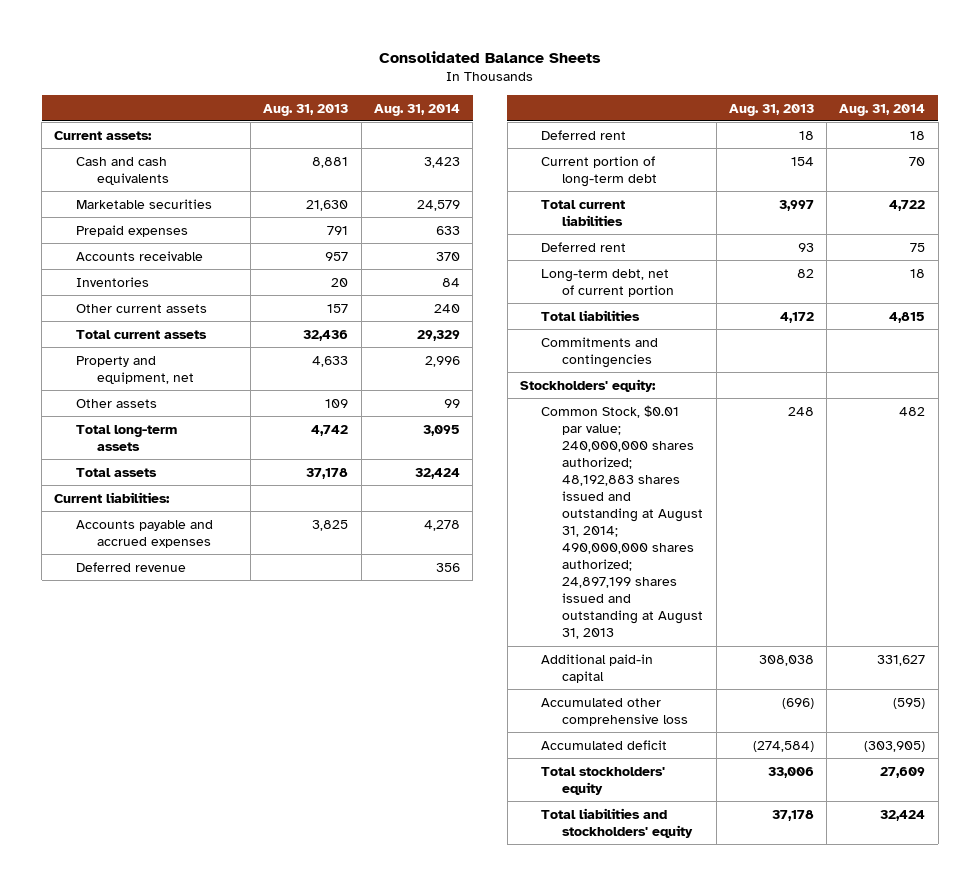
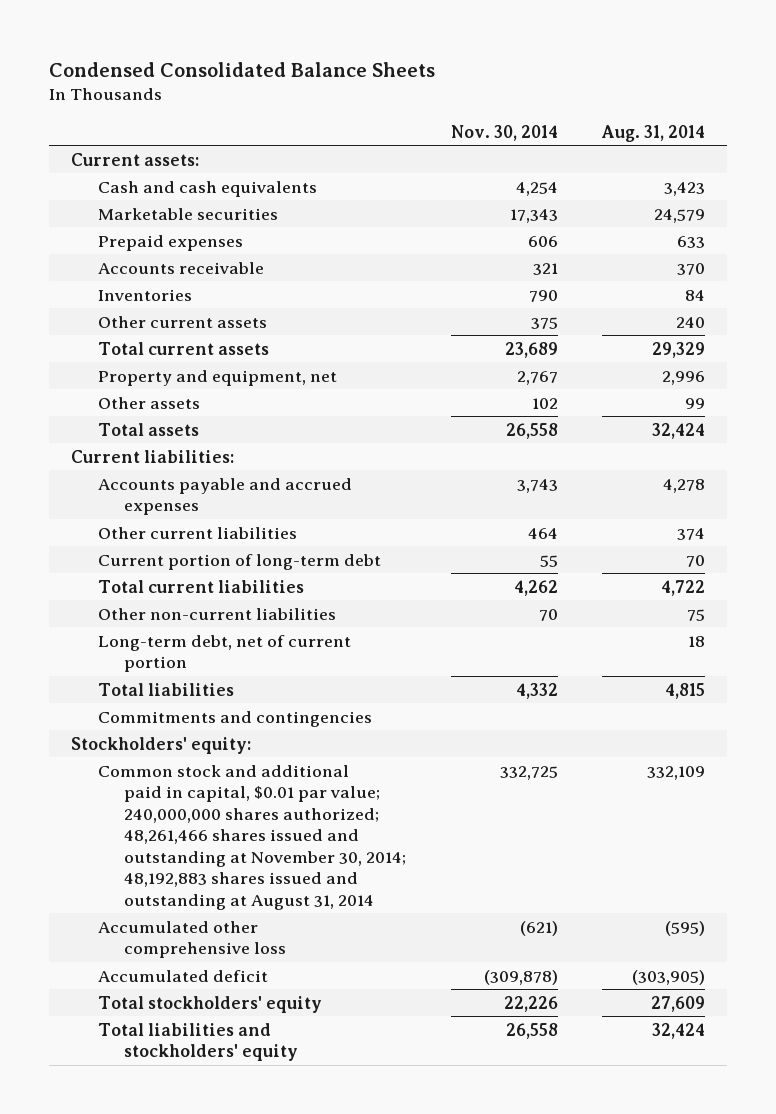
[378,50,601,63] Consolidated Balance Sheets -> [49,61,436,77] Condensed Consolidated Balance Sheets
[263,103,349,116] Aug. 31, 2013 -> none
none -> [450,124,558,141] Nov. 30, 2014
[75,424,177,451] Total long-term assets -> none
[75,561,186,572] Deferred revenue -> none
[541,129,627,140] Deferred rent -> none
none -> [97,526,297,539] Other current liabilities
[541,241,627,252] Deferred rent -> none
none -> [97,607,336,620] Other non-current liabilities
[541,653,654,683] Additional paid-in capital -> none
[541,404,704,640] Common Stock, $0.01 par value; 240,000,000 shares authorized; 48,192,883 shares issued and outstanding at August 31, 2014; 490,000,000 shares authorized; 24,897,199 shares issued and outstanding at August 31, 2013 -> [97,764,407,910] Common stock and additional paid in capital, $0.01 par value; 240,000,000 shares authorized; 48,261,466 shares issued and outstanding at November 30, 2014; 48,192,883 shares issued and outstanding at August 31, 2014
[899,406,926,416] 482 -> [646,765,705,780] 332,109

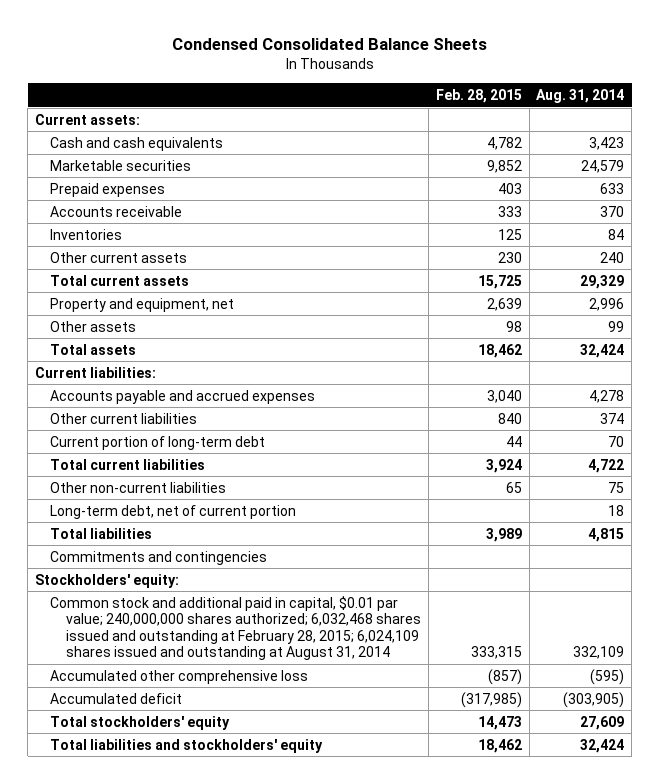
[450,124,558,141] Nov. 30, 2014 -> none
none -> [435,88,522,103] Feb. 28, 2015
[97,764,407,910] Common stock and additional paid in capital, $0.01 par value; 240,000,000 shares authorized; 48,261,466 shares issued and outstanding at November 30, 2014; 48,192,883 shares issued and outstanding at August 31, 2014 -> [50,595,421,660] Common stock and additional paid in capital, $0.01 par value; 240,000,000 shares authorized; 6,032,468 shares issued and outstanding at February 28, 2015; 6,024,109 shares issued and outstanding at August 31, 2014

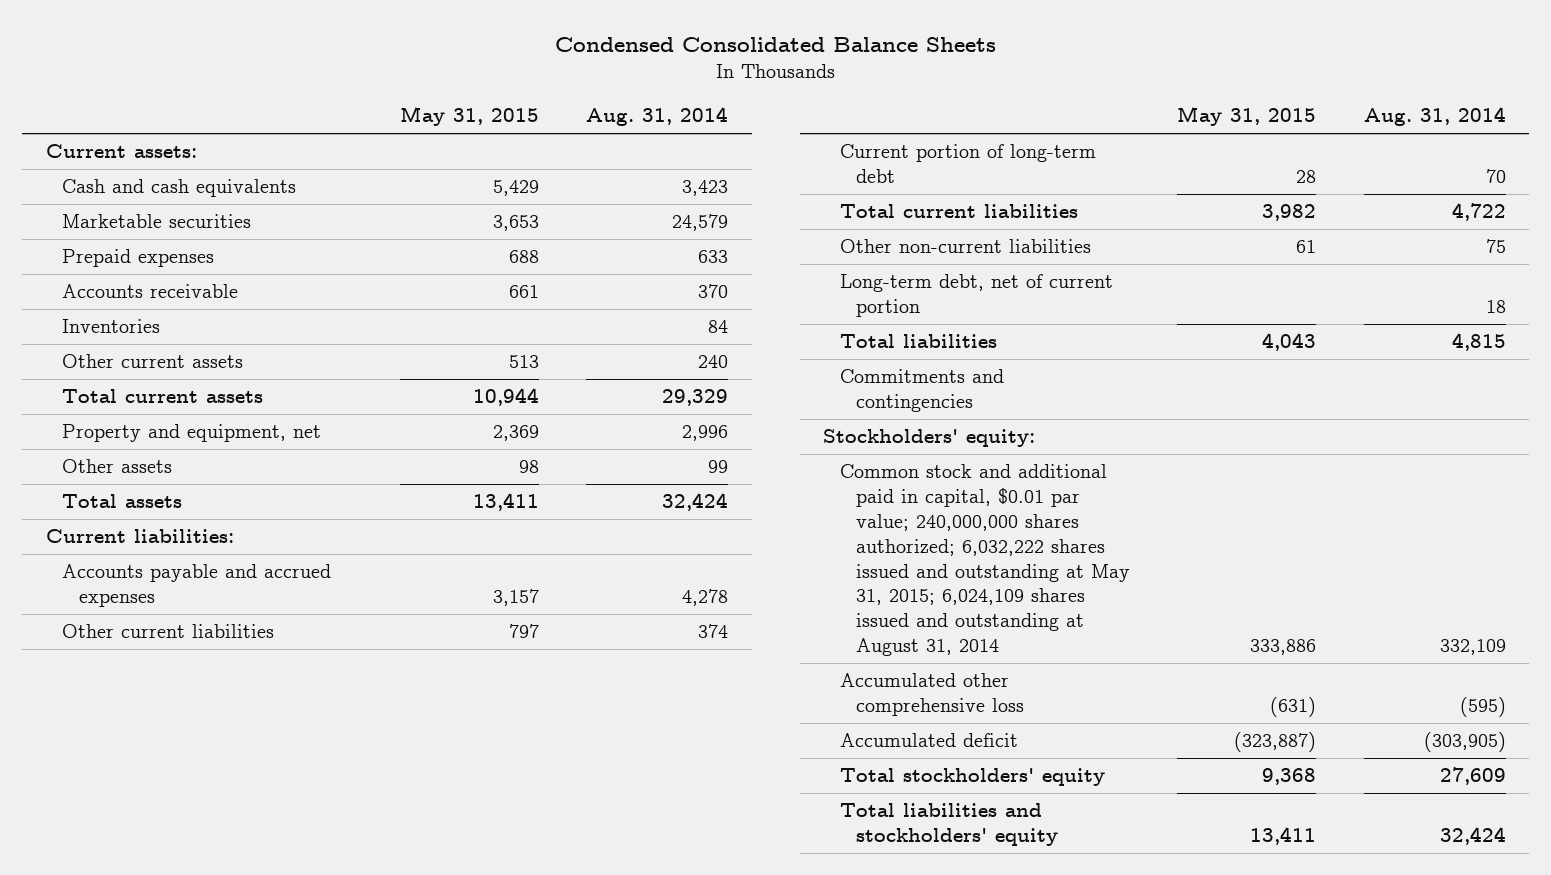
[435,88,522,103] Feb. 28, 2015 -> none
none -> [399,106,539,127] May 31, 2015
[50,595,421,660] Common stock and additional paid in capital, $0.01 par value; 240,000,000 shares authorized; 6,032,468 shares issued and outstanding at February 28, 2015; 6,024,109 shares issued and outstanding at August 31, 2014 -> [839,464,1131,657] Common stock and additional paid in capital, $0.01 par value; 240,000,000 shares authorized; 6,032,222 shares issued and outstanding at May 31, 2015; 6,024,109 shares issued and outstanding at August 31, 2014

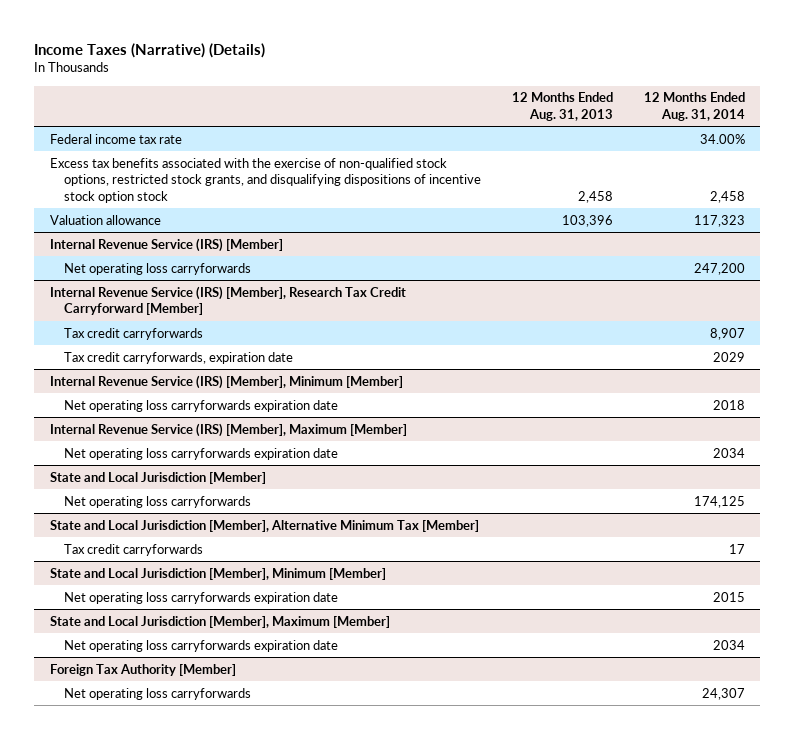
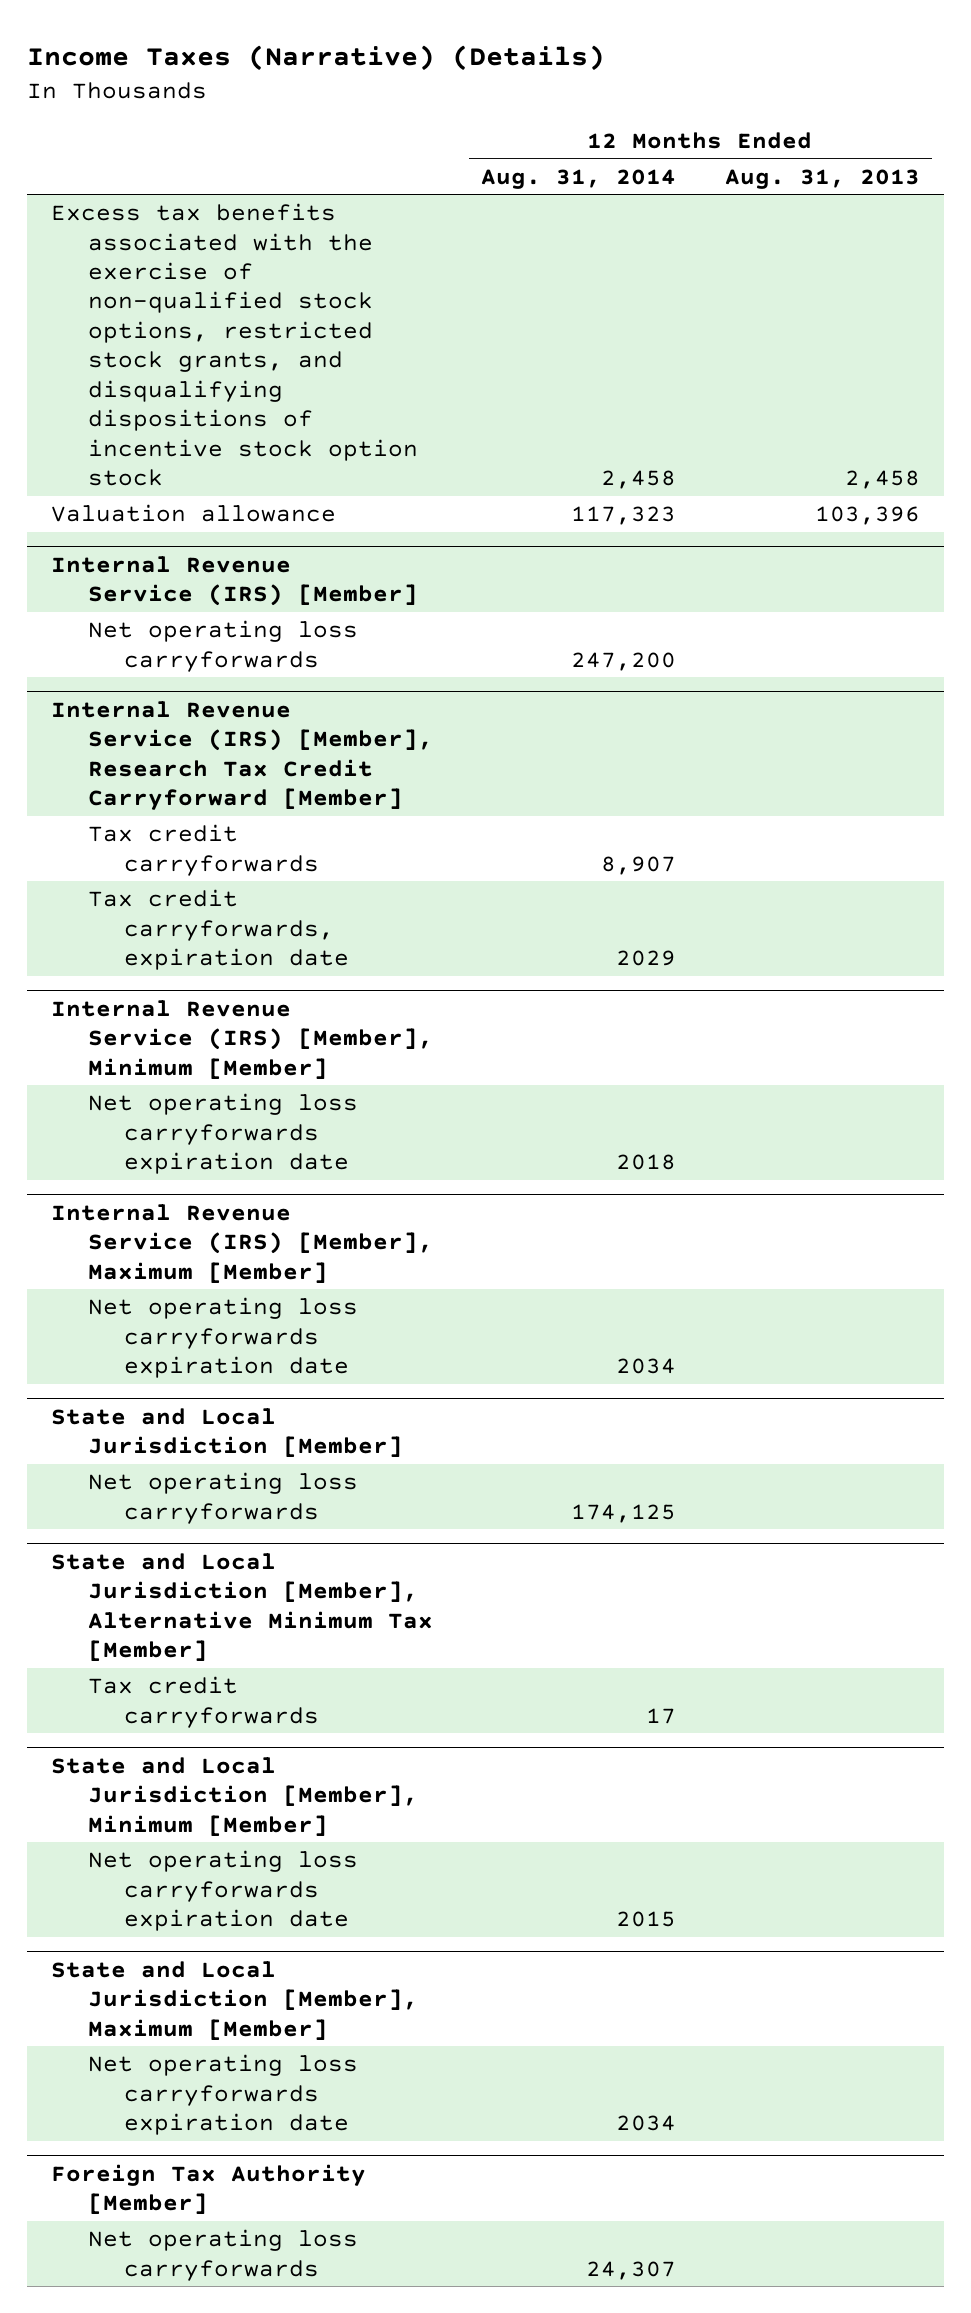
[49,133,182,144] Federal income tax rate -> none

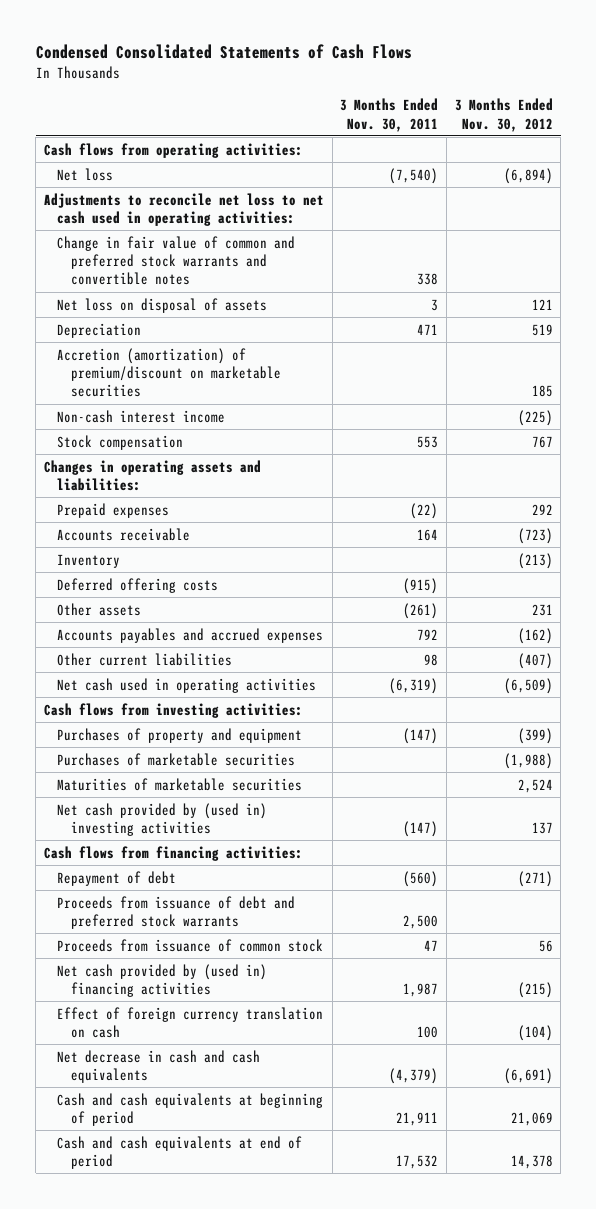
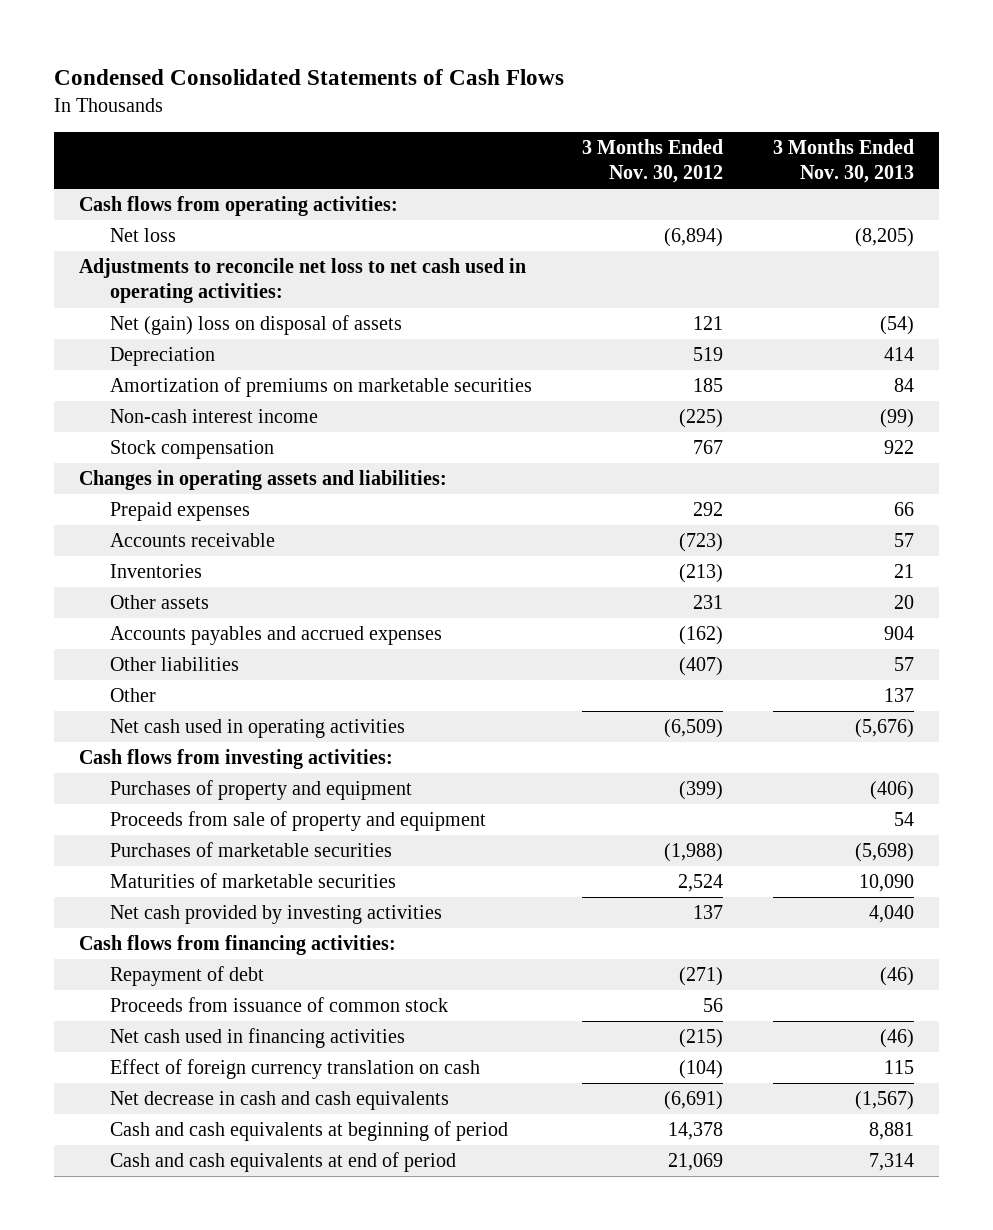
[340,98,439,132] 3 Months Ended Nov. 30, 2011 -> none
none -> [773,138,915,184] 3 Months Ended Nov. 30, 2013
[57,235,296,286] Change in fair value of common and preferred stock warrants and convertible notes -> none
[57,297,268,313] Net loss on disposal of assets -> [110,315,403,336] Net (gain) loss on disposal of assets
[57,347,282,398] Accretion (amortization) of premium/discount on marketable securities -> [110,377,533,398] Amortization of premiums on marketable securities
[57,577,219,593] Deferred offering costs -> none
[57,553,121,568] Inventory -> [110,564,203,579] Inventories
[57,652,233,666] Other current liabilities -> [110,657,240,672] Other liabilities
none -> [110,688,157,703] Other
none -> [110,811,487,832] Proceeds from sale of property and equipment
[57,802,268,836] Net cash provided by (used in) investing activities -> [110,905,443,925] Net cash provided by investing activities
[57,895,296,929] Proceeds from issuance of debt and preferred stock warrants -> none
[57,963,268,997] Net cash provided by (used in) financing activities -> [110,1028,406,1049] Net cash used in financing activities
[510,1111,553,1126] 21,069 -> [668,1122,724,1141] 14,378
[510,1154,553,1169] 14,378 -> [668,1153,724,1172] 21,069

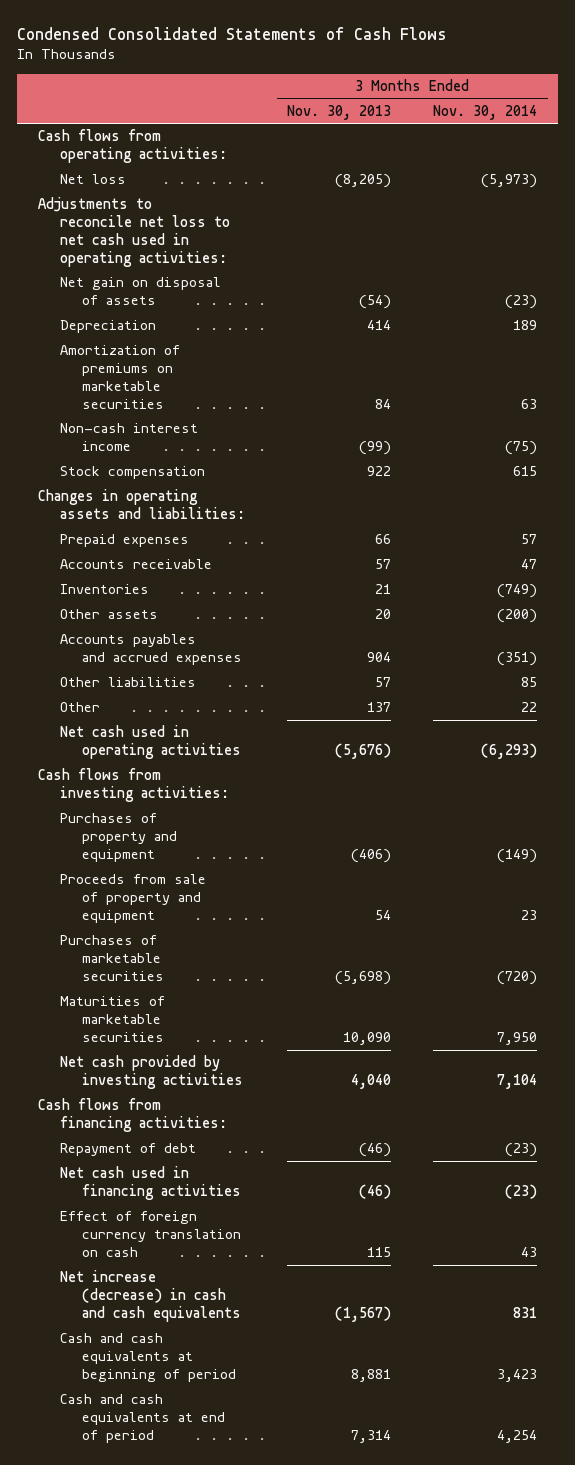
[582,138,724,184] 3 Months Ended Nov. 30, 2012 -> none
none -> [433,104,538,120] Nov. 30, 2014
[110,315,403,336] Net (gain) loss on disposal of assets -> [60,277,222,306] Net gain on disposal of assets
[110,997,449,1013] Proceeds from issuance of common stock -> none
[110,1091,450,1111] Net decrease in cash and cash equivalents -> [60,1270,242,1323] Net increase (decrease) in cash and cash equivalents

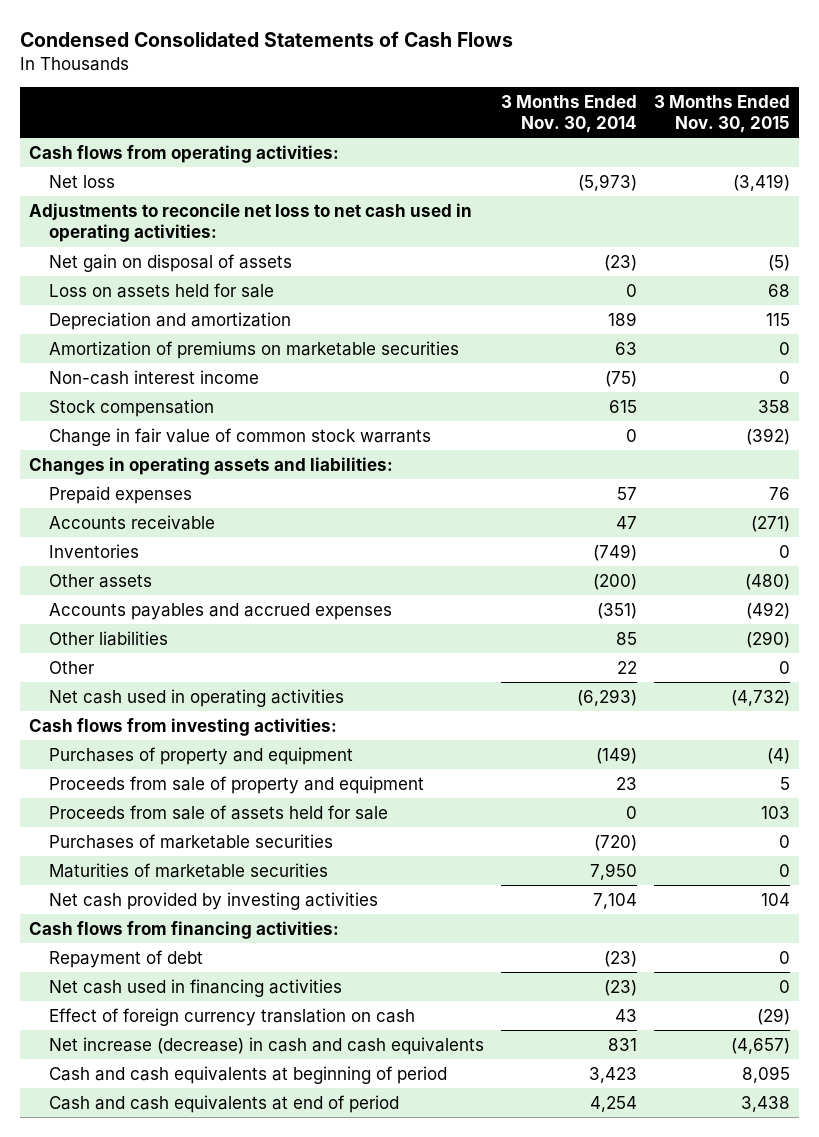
[287,104,392,120] Nov. 30, 2013 -> none
none -> [654,94,791,133] 3 Months Ended Nov. 30, 2015
none -> [48,282,274,298] Loss on assets held for sale
[60,320,157,334] Depreciation -> [48,311,291,330] Depreciation and amortization
none -> [48,427,431,446] Change in fair value of common stock warrants
none -> [48,804,388,820] Proceeds from sale of assets held for sale

